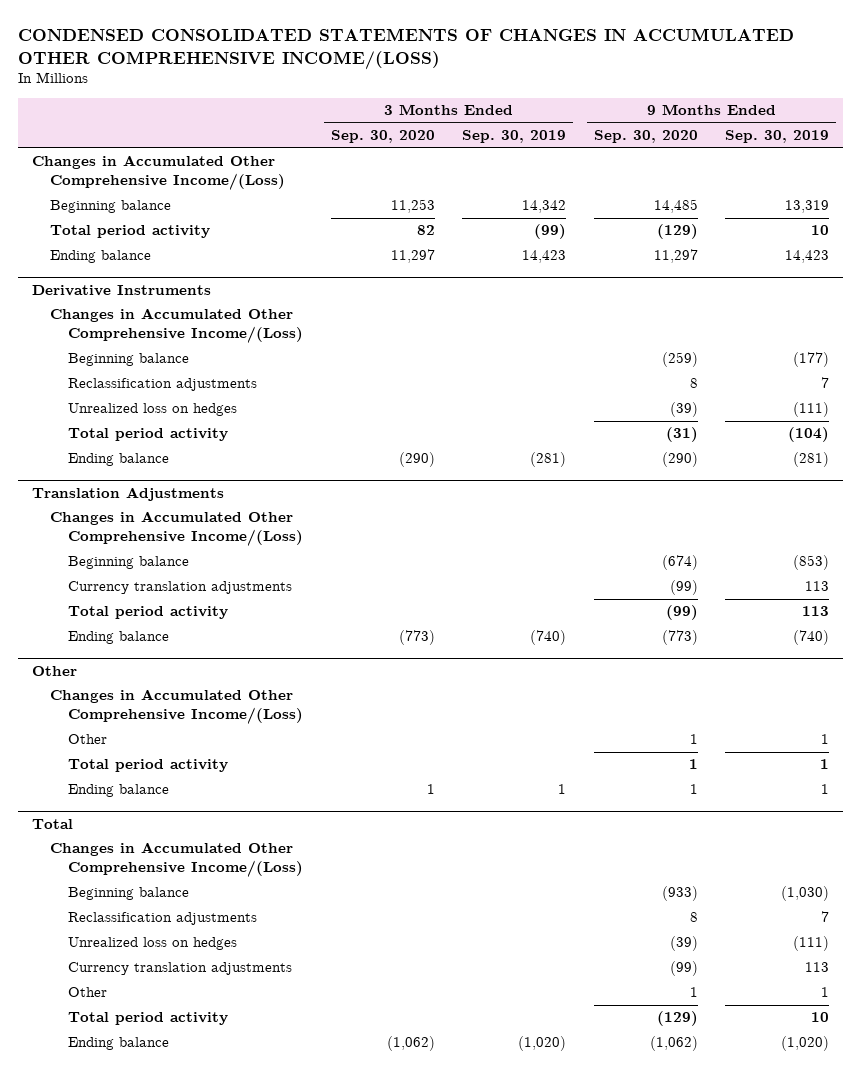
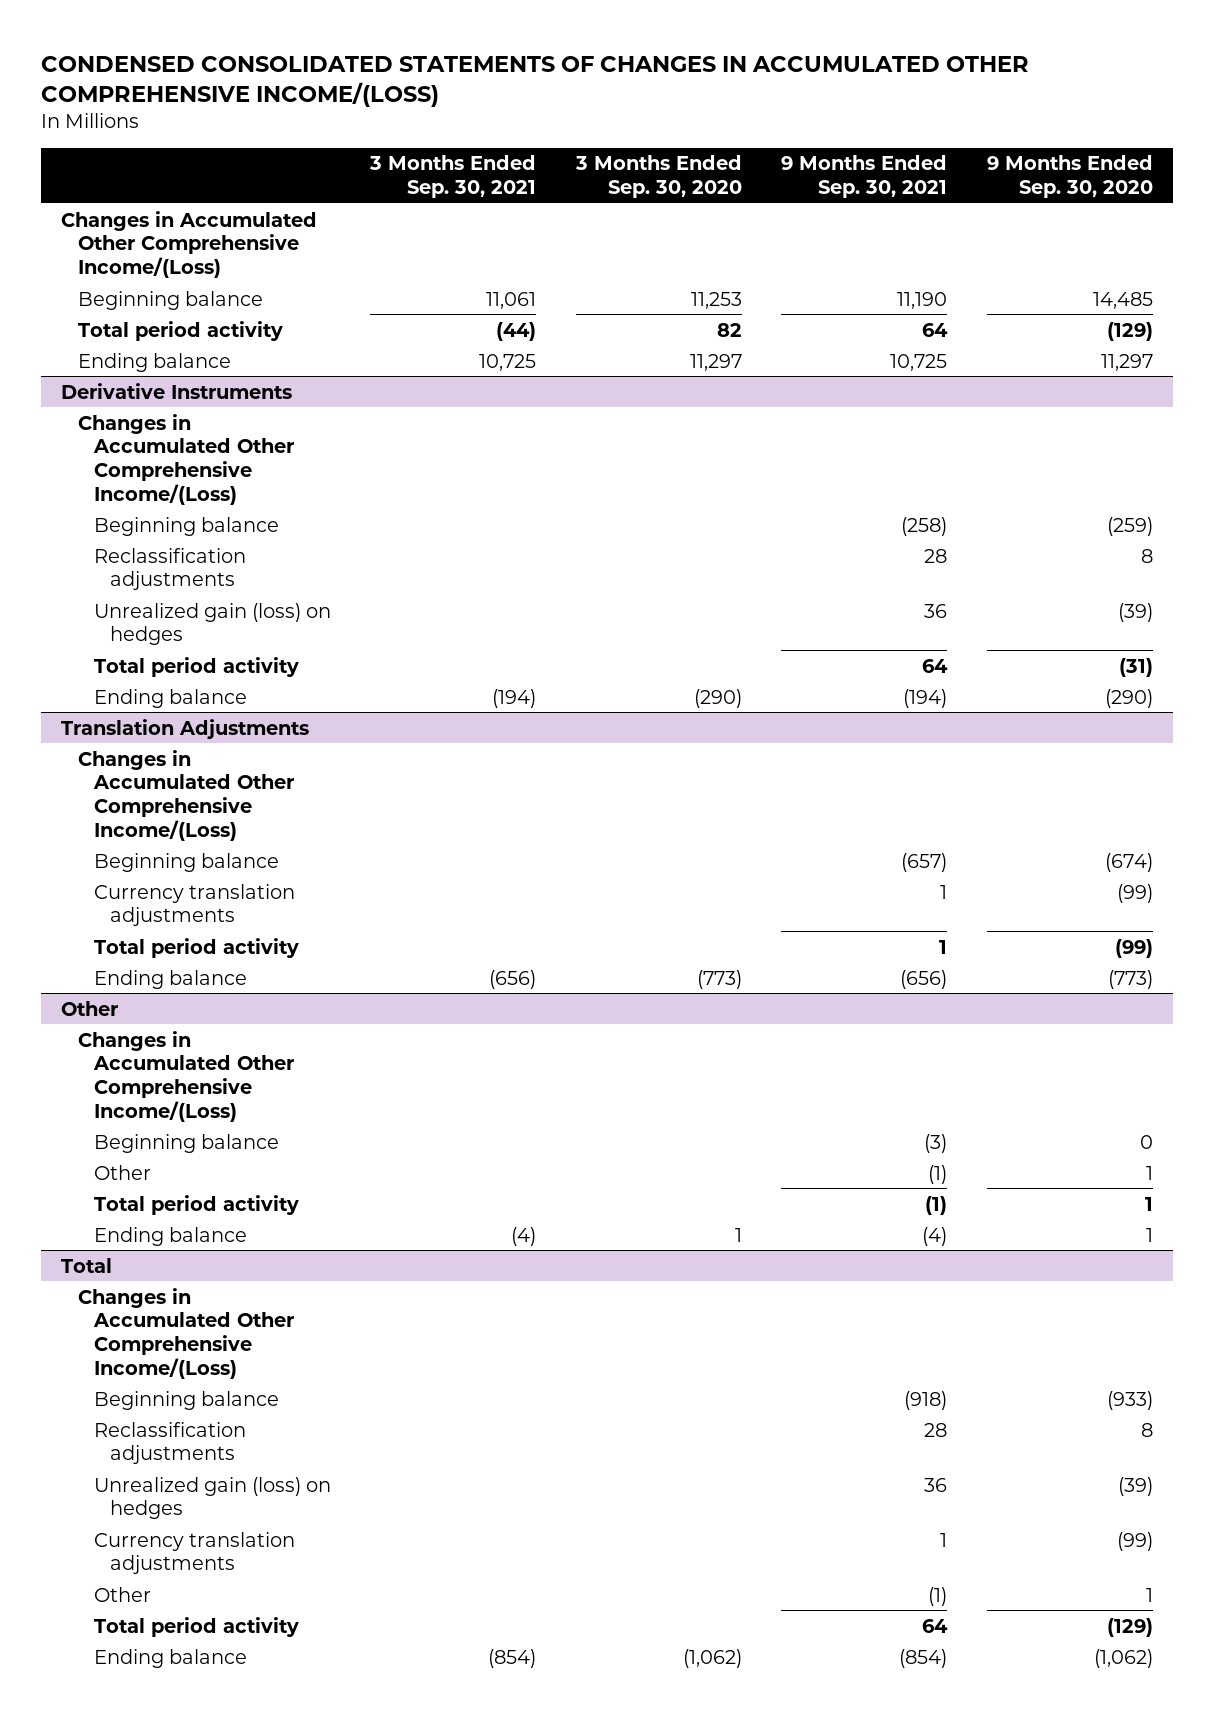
[462,130,567,144] Sep. 30, 2019 -> none
[725,130,830,144] Sep. 30, 2019 -> none
none -> [369,155,537,199] 3 Months Ended Sep. 30, 2021
none -> [781,155,948,199] 9 Months Ended Sep. 30, 2021
[68,403,238,417] Unrealized loss on hedges -> [94,602,332,646] Unrealized gain (loss) on hedges
none -> [94,1133,280,1153] Beginning balance
[68,937,238,951] Unrealized loss on hedges -> [94,1476,332,1520] Unrealized gain (loss) on hedges

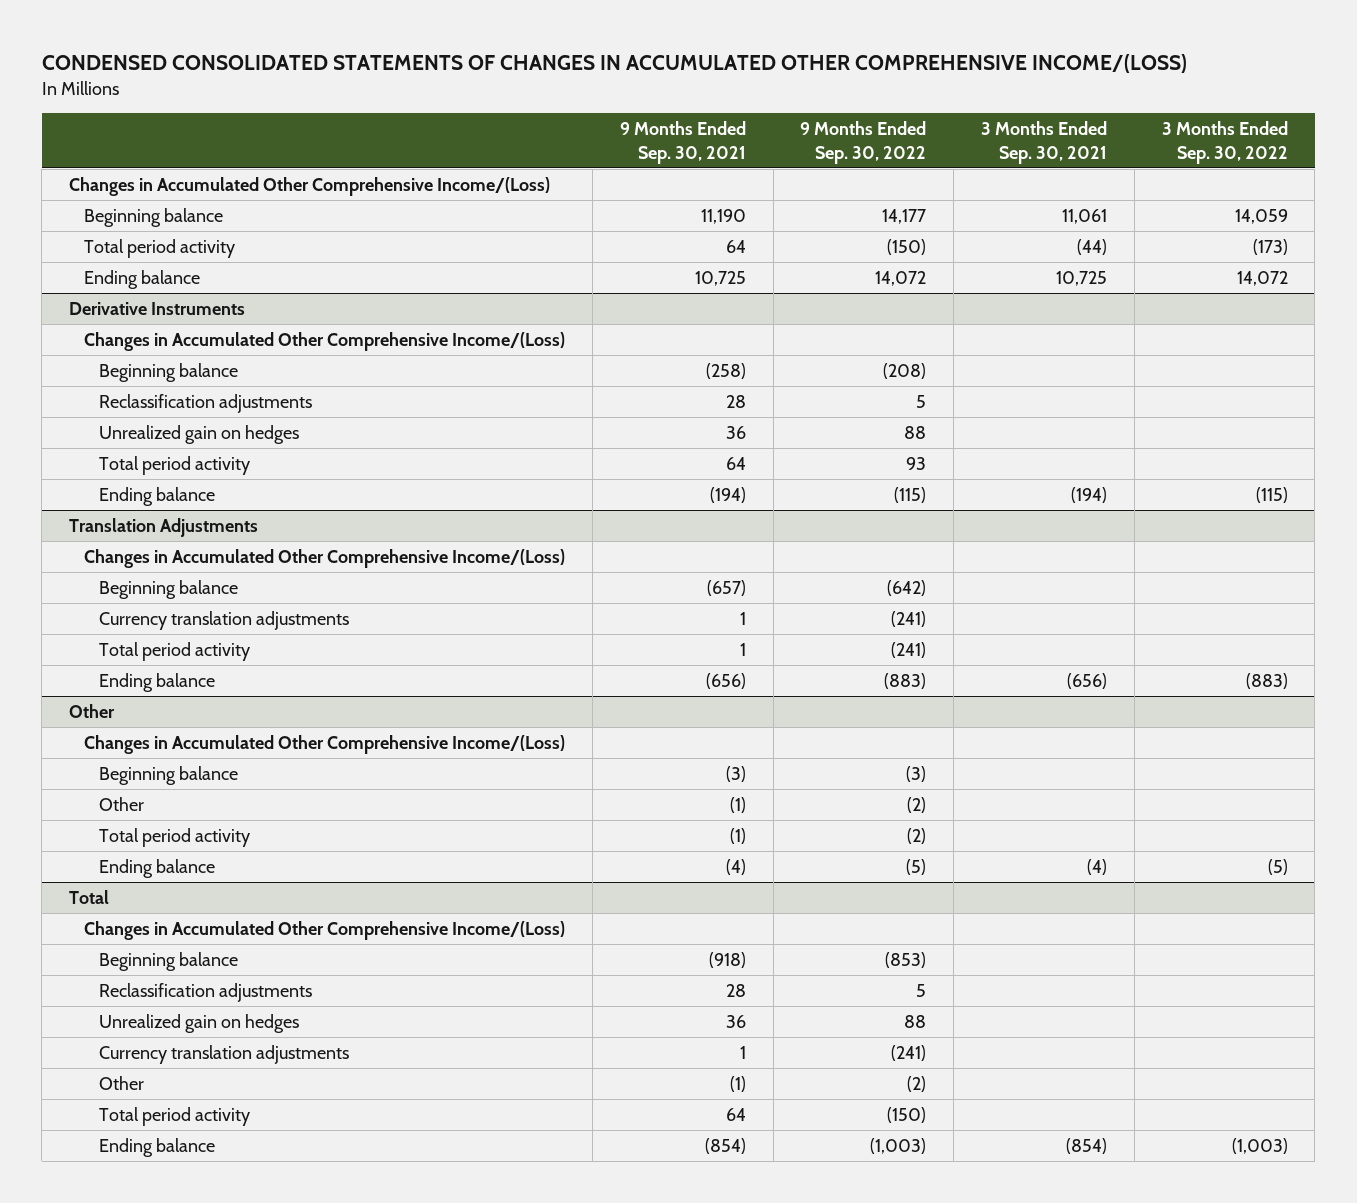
[574,155,742,199] 3 Months Ended Sep. 30, 2020 -> none
[986,155,1153,199] 9 Months Ended Sep. 30, 2020 -> none
none -> [800,121,927,164] 9 Months Ended Sep. 30, 2022
none -> [1161,121,1288,164] 3 Months Ended Sep. 30, 2022
[94,602,332,646] Unrealized gain (loss) on hedges -> [98,425,299,445] Unrealized gain on hedges
[94,1476,332,1520] Unrealized gain (loss) on hedges -> [98,1014,299,1034] Unrealized gain on hedges

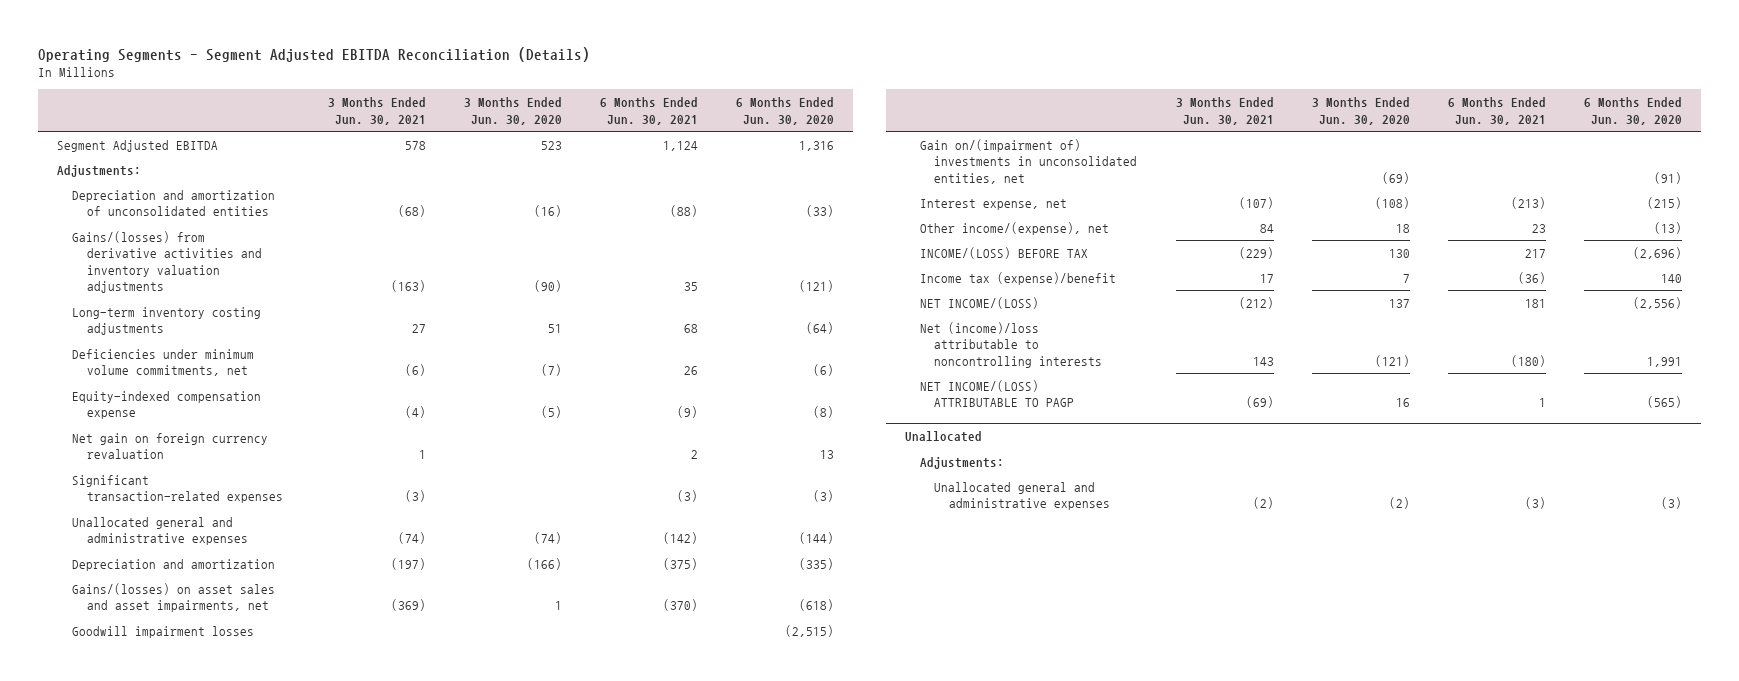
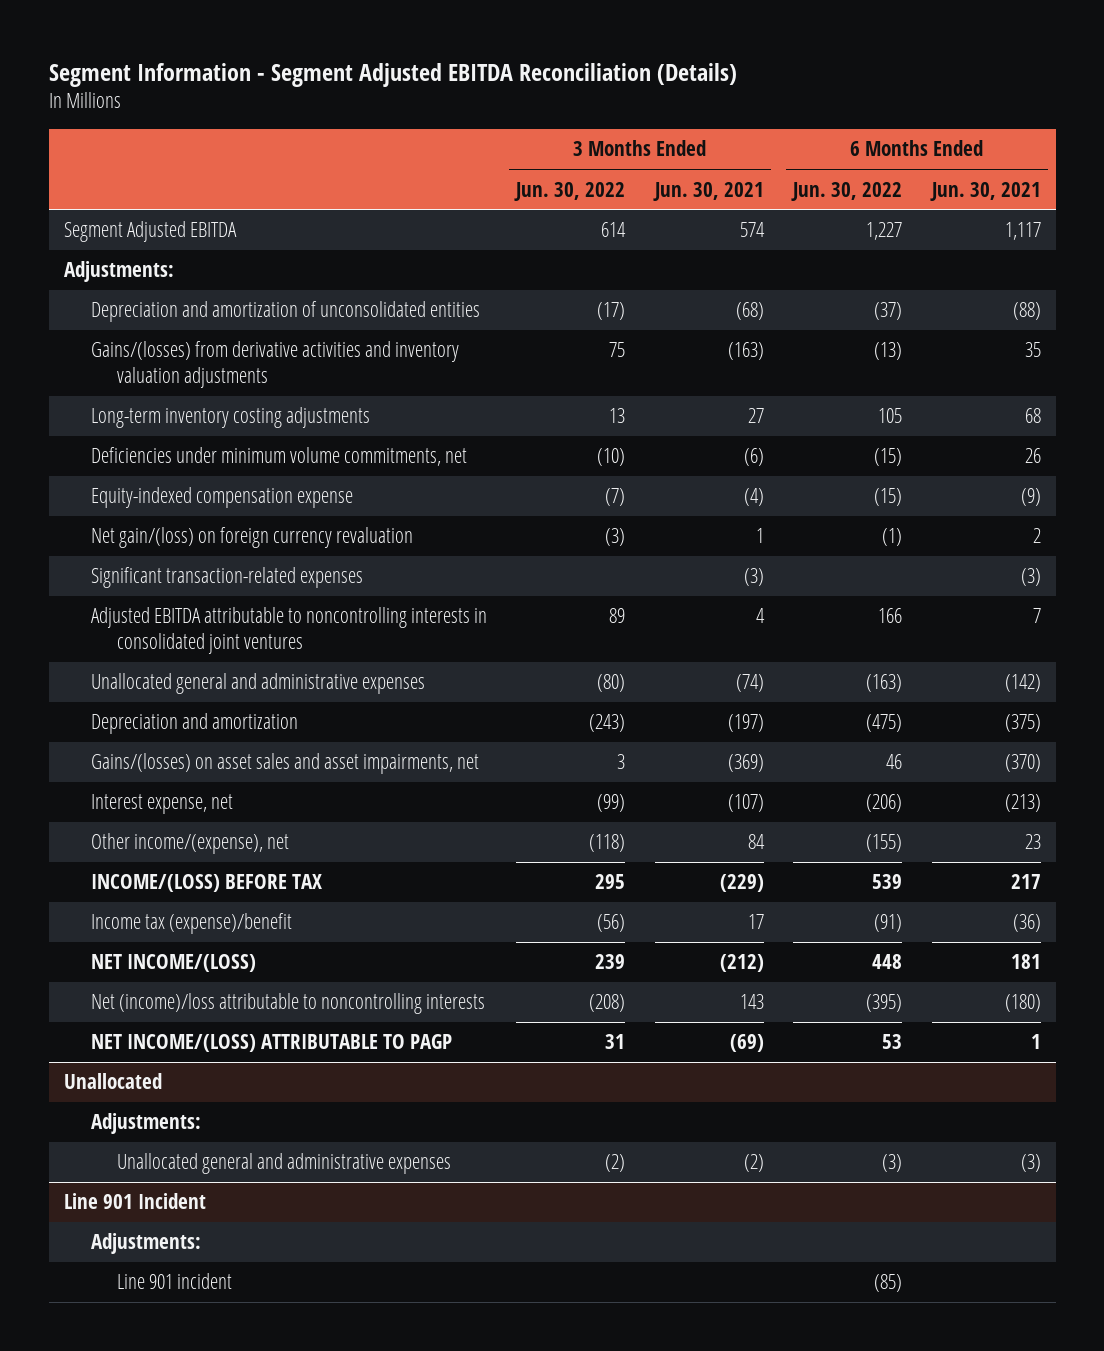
[38,46,591,62] Operating Segments - Segment Adjusted EBITDA Reconciliation (Details) -> [48,62,737,87] Segment Information - Segment Adjusted EBITDA Reconciliation (Details)
[463,97,562,125] 3 Months Ended Jun. 30, 2020 -> none
[736,97,835,125] 6 Months Ended Jun. 30, 2020 -> none
none -> [514,181,626,201] Jun. 30, 2022
none -> [791,181,903,201] Jun. 30, 2022
[404,140,426,150] 578 -> [739,222,765,238] 574
[663,140,699,151] 1,124 -> [1004,222,1041,241] 1,117
[71,432,268,460] Net gain on foreign currency revaluation -> [90,527,413,549] Net gain/(loss) on foreign currency revaluation
none -> [90,607,487,654] Adjusted EBITDA attributable to noncontrolling interests in consolidated joint ventures
[71,625,254,638] Goodwill impairment losses -> none
[919,138,1138,184] Gain on/(impairment of) investments in unconsolidated entities, net -> none
none -> [63,1193,206,1210] Line 901 Incident
none -> [90,1233,201,1255] Adjustments:
none -> [117,1273,233,1290] Line 901 incident

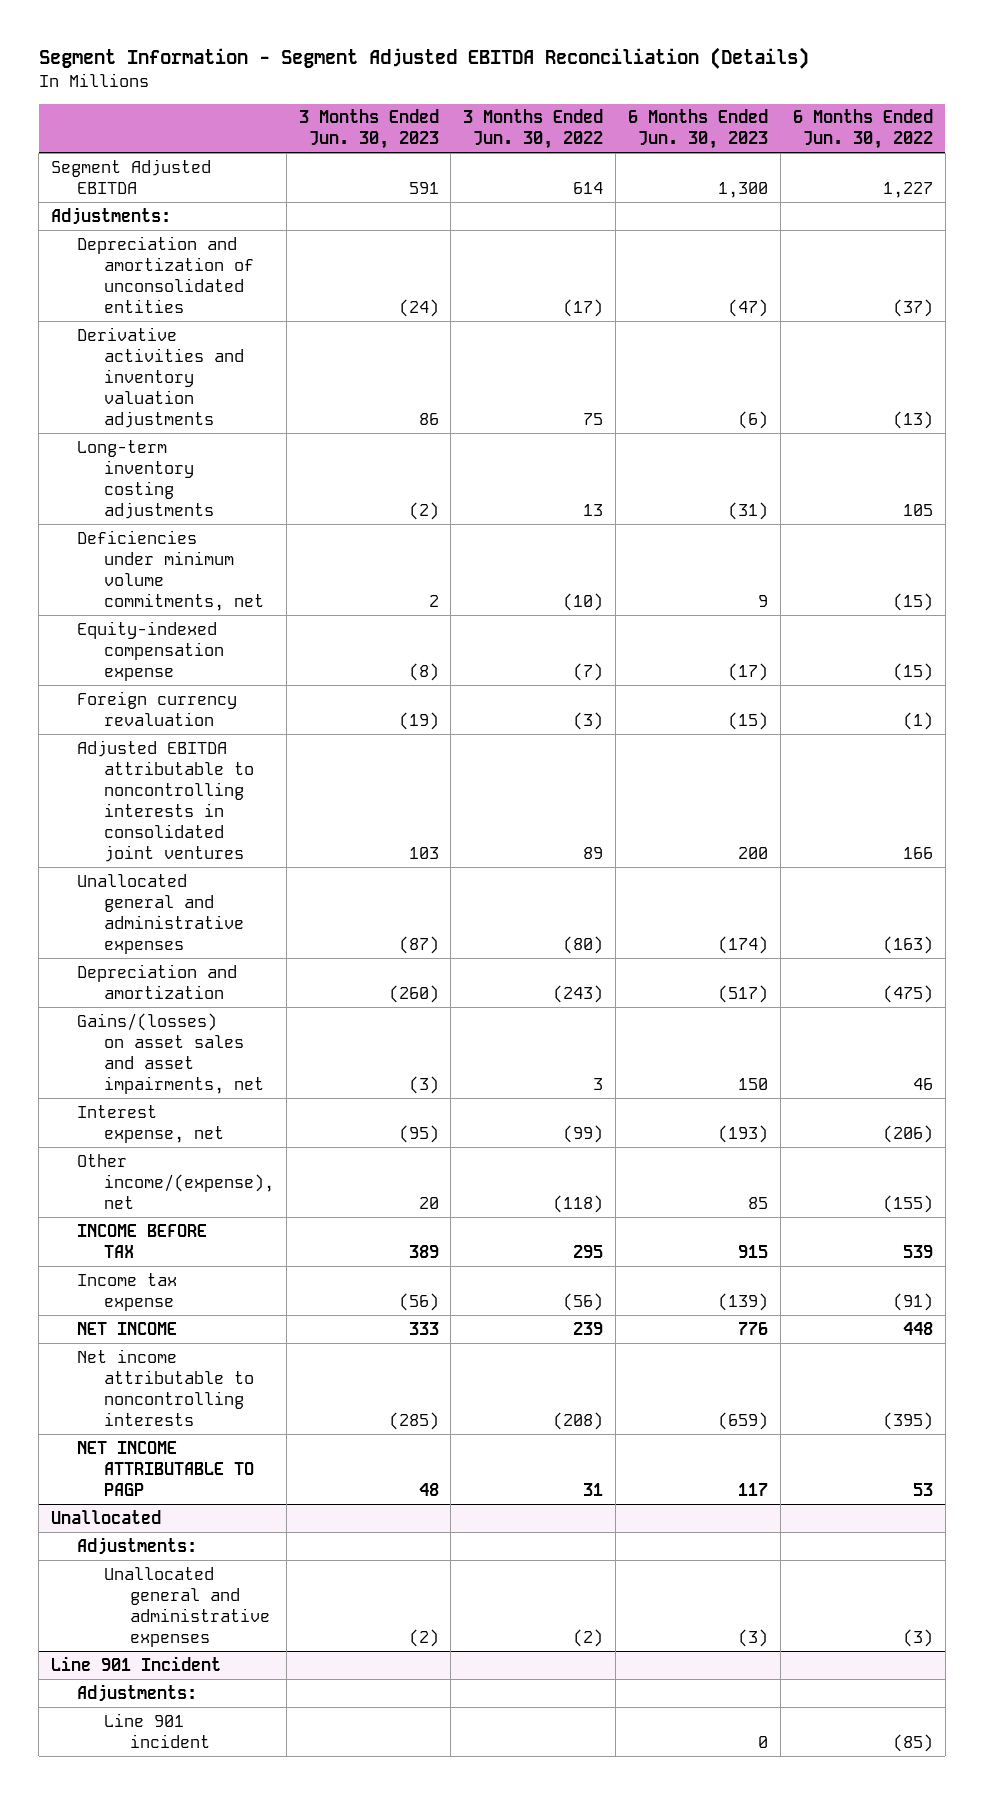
[652,181,764,201] Jun. 30, 2021 -> none
[929,181,1041,201] Jun. 30, 2021 -> none
none -> [298,109,439,150] 3 Months Ended Jun. 30, 2023
none -> [628,109,769,150] 6 Months Ended Jun. 30, 2023
[90,341,459,388] Gains/(losses) from derivative activities and inventory valuation adjustments -> [77,326,244,428] Derivative activities and inventory valuation adjustments
[90,567,363,589] Significant transaction-related expenses -> none
[90,527,413,549] Net gain/(loss) on foreign currency revaluation -> [77,690,238,726] Foreign currency revaluation
[90,874,322,893] INCOME/(LOSS) BEFORE TAX -> [77,1223,208,1258] INCOME BEFORE TAX
[90,913,292,935] Income tax (expense)/benefit -> [77,1272,178,1311] Income tax expense
[90,954,256,973] NET INCOME/(LOSS) -> [77,1321,178,1335] NET INCOME
[90,993,485,1015] Net (income)/loss attributable to noncontrolling interests -> [77,1348,254,1426] Net income attributable to noncontrolling interests
[90,1034,452,1053] NET INCOME/(LOSS) ATTRIBUTABLE TO PAGP -> [77,1440,254,1496] NET INCOME ATTRIBUTABLE TO PAGP

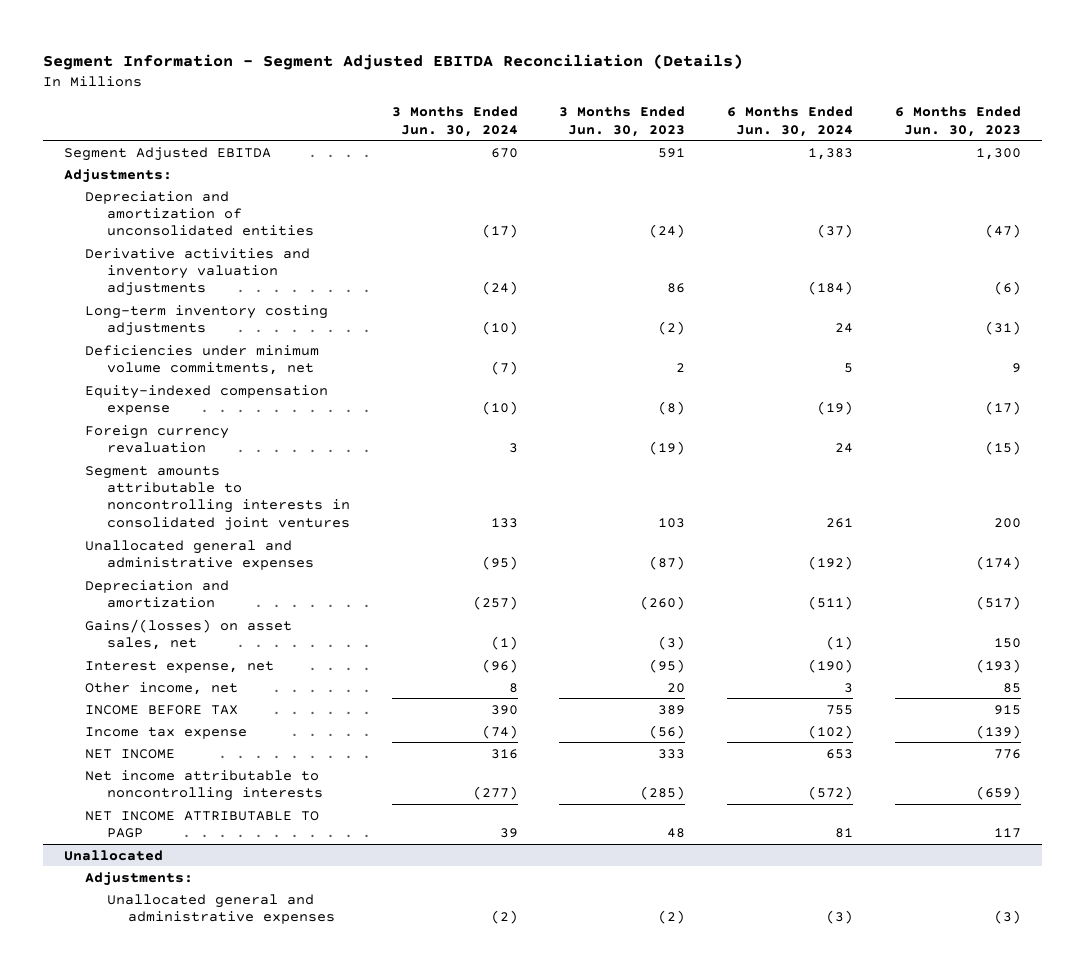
[463,109,604,150] 3 Months Ended Jun. 30, 2022 -> none
[792,109,933,150] 6 Months Ended Jun. 30, 2022 -> none
none -> [391,106,518,137] 3 Months Ended Jun. 30, 2024
none -> [726,106,853,137] 6 Months Ended Jun. 30, 2024
[77,739,254,862] Adjusted EBITDA attributable to noncontrolling interests in consolidated joint ventures -> [85,465,350,531] Segment amounts attributable to noncontrolling interests in consolidated joint ventures
[77,1012,264,1094] Gains/(losses) on asset sales and asset impairments, net -> [85,618,293,650] Gains/(losses) on asset sales, net
[77,1153,274,1209] Other income/(expense), net -> [85,681,239,695] Other income, net
[50,1655,221,1671] Line 901 Incident -> none
[77,1683,198,1702] Adjustments: -> none
[103,1712,211,1748] Line 901 incident -> none

